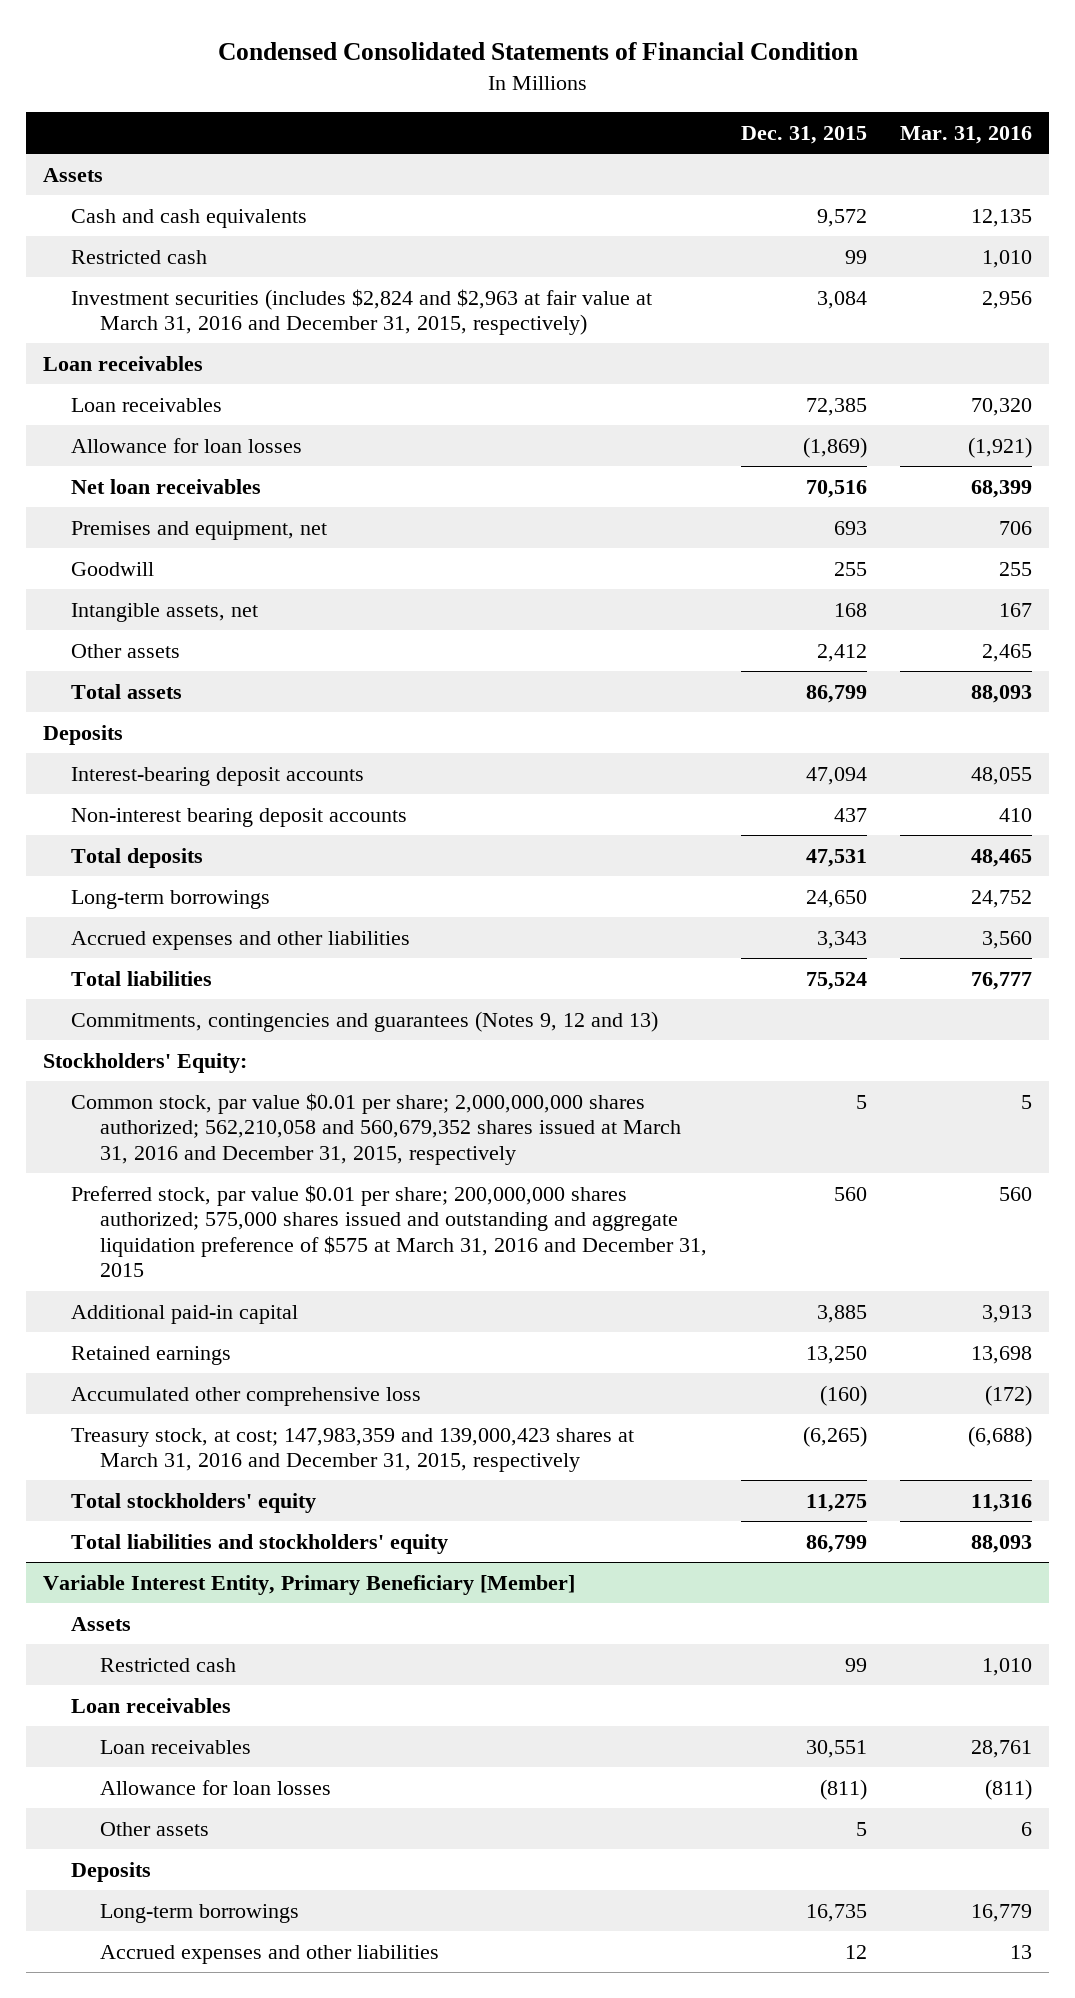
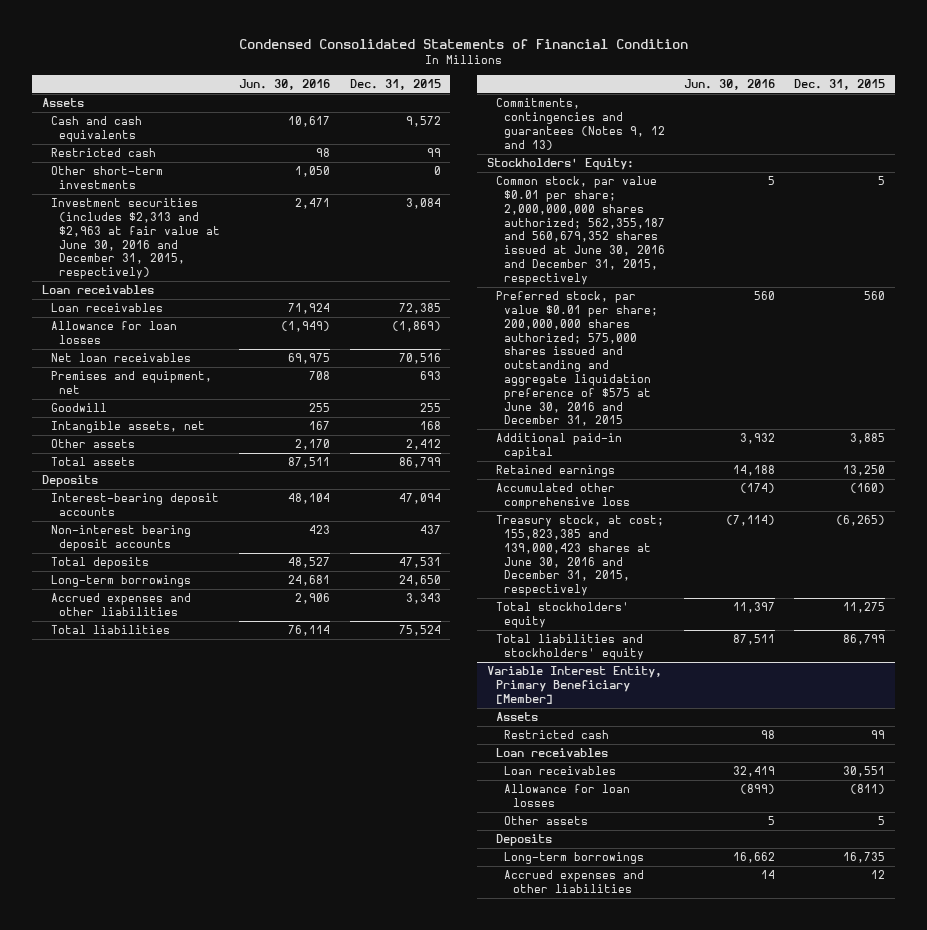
[900,125,1033,144] Mar. 31, 2016 -> none
none -> [239,78,331,90] Jun. 30, 2016
none -> [50,166,163,190] Other short-term investments
[71,288,653,336] Investment securities (includes $2,824 and $2,963 at fair value at March 31, 2016 and December 31, 2015, respectively) -> [50,198,221,280] Investment securities (includes $2,313 and $2,963 at fair value at June 30, 2016 and December 31, 2015, respectively)
[71,1092,681,1165] Common stock, par value $0.01 per share; 2,000,000,000 shares authorized; 562,210,058 and 560,679,352 shares issued at March 31, 2016 and December 31, 2015, respectively -> [495,176,666,285] Common stock, par value $0.01 per share; 2,000,000,000 shares authorized; 562,355,187 and 560,679,352 shares issued at June 30, 2016 and December 31, 2015, respectively
[71,1184,707,1278] Preferred stock, par value $0.01 per share; 200,000,000 shares authorized; 575,000 shares issued and outstanding and aggregate liquidation preference of $575 at March 31, 2016 and December 31, 2015 -> [495,291,659,427] Preferred stock, par value $0.01 per share; 200,000,000 shares authorized; 575,000 shares issued and outstanding and aggregate liquidation preference of $575 at June 30, 2016 and December 31, 2015
[71,1427,635,1473] Treasury stock, at cost; 147,983,359 and 139,000,423 shares at March 31, 2016 and December 31, 2015, respectively -> [495,515,664,597] Treasury stock, at cost; 155,823,385 and 139,000,423 shares at June 30, 2016 and December 31, 2015, respectively

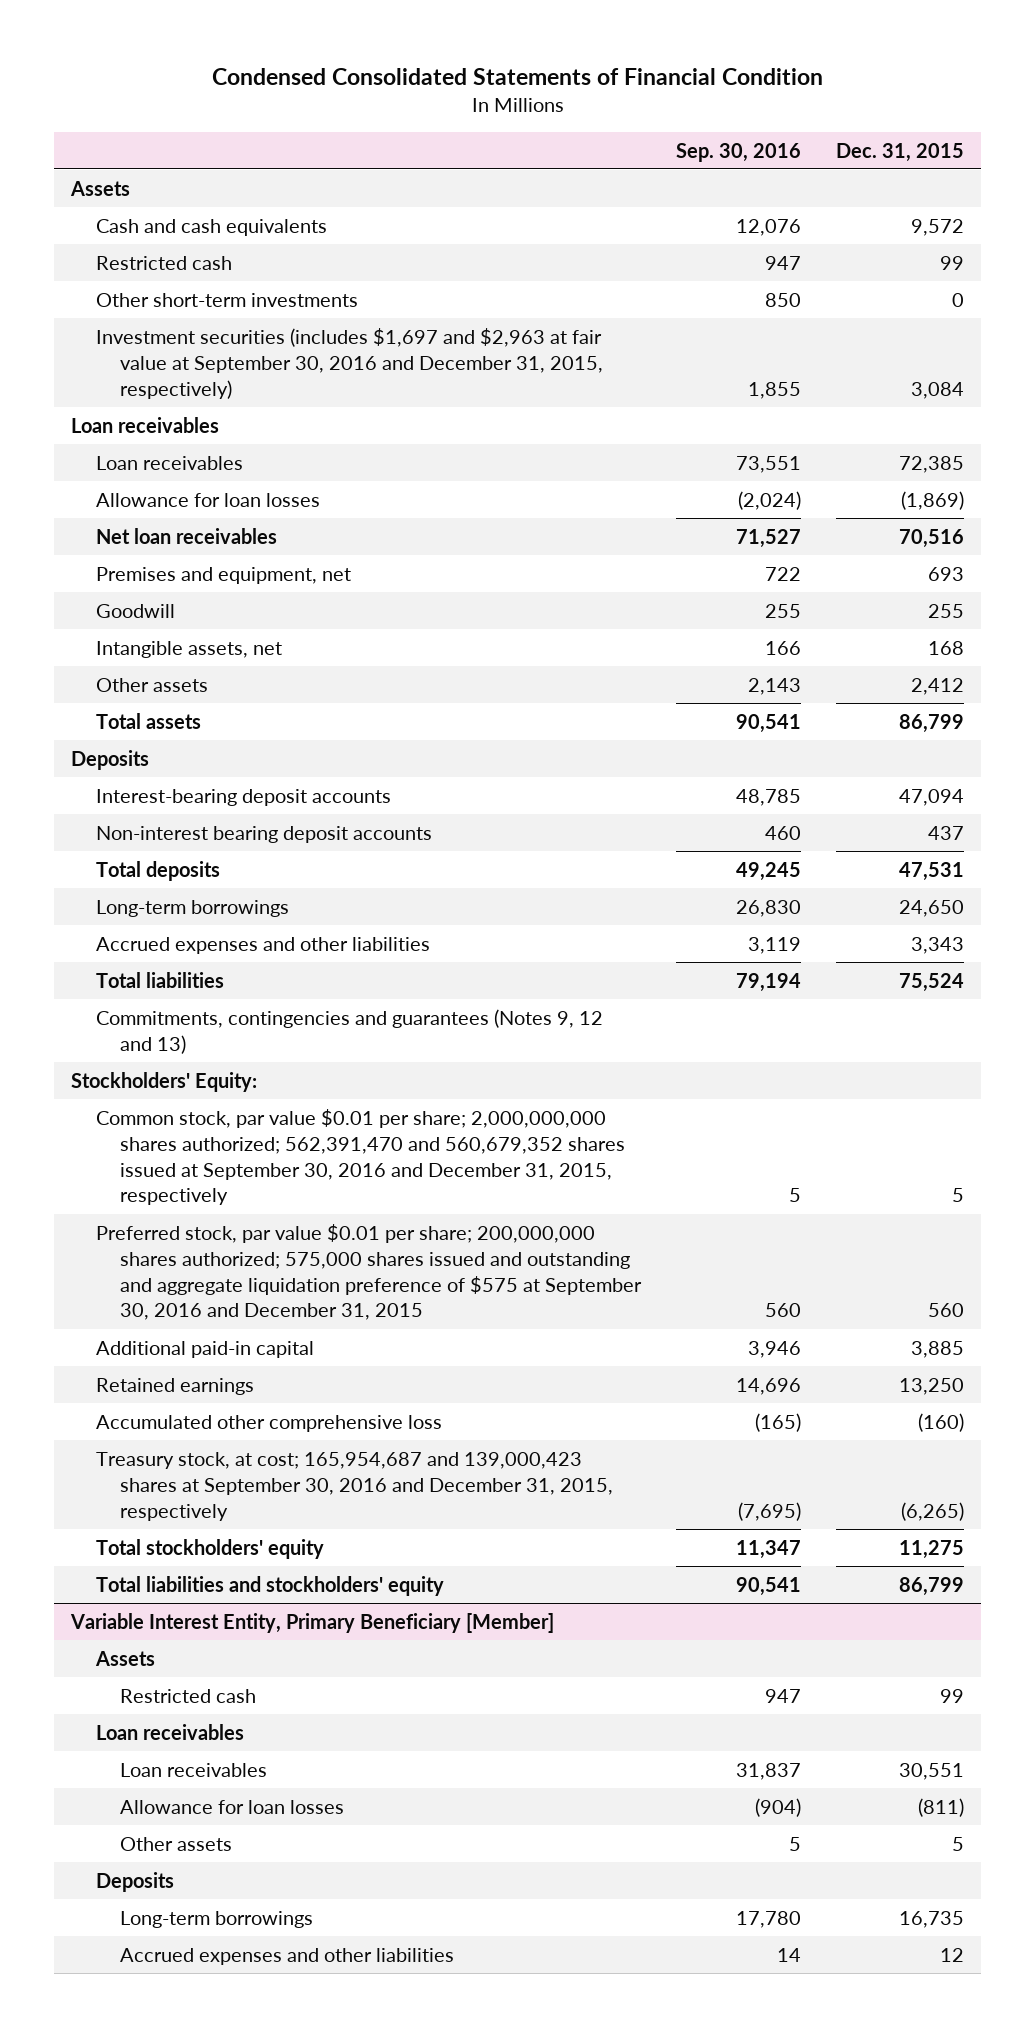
[239,78,331,90] Jun. 30, 2016 -> none
none -> [675,142,801,162] Sep. 30, 2016
[50,198,221,280] Investment securities (includes $2,313 and $2,963 at fair value at June 30, 2016 and December 31, 2015, respectively) -> [95,327,603,399] Investment securities (includes $1,697 and $2,963 at fair value at September 30, 2016 and December 31, 2015, respectively)
[495,176,666,285] Common stock, par value $0.01 per share; 2,000,000,000 shares authorized; 562,355,187 and 560,679,352 shares issued at June 30, 2016 and December 31, 2015, respectively -> [95,1108,625,1206] Common stock, par value $0.01 per share; 2,000,000,000 shares authorized; 562,391,470 and 560,679,352 shares issued at September 30, 2016 and December 31, 2015, respectively
[495,291,659,427] Preferred stock, par value $0.01 per share; 200,000,000 shares authorized; 575,000 shares issued and outstanding and aggregate liquidation preference of $575 at June 30, 2016 and December 31, 2015 -> [95,1223,642,1321] Preferred stock, par value $0.01 per share; 200,000,000 shares authorized; 575,000 shares issued and outstanding and aggregate liquidation preference of $575 at September 30, 2016 and December 31, 2015
[495,515,664,597] Treasury stock, at cost; 155,823,385 and 139,000,423 shares at June 30, 2016 and December 31, 2015, respectively -> [95,1451,613,1521] Treasury stock, at cost; 165,954,687 and 139,000,423 shares at September 30, 2016 and December 31, 2015, respectively

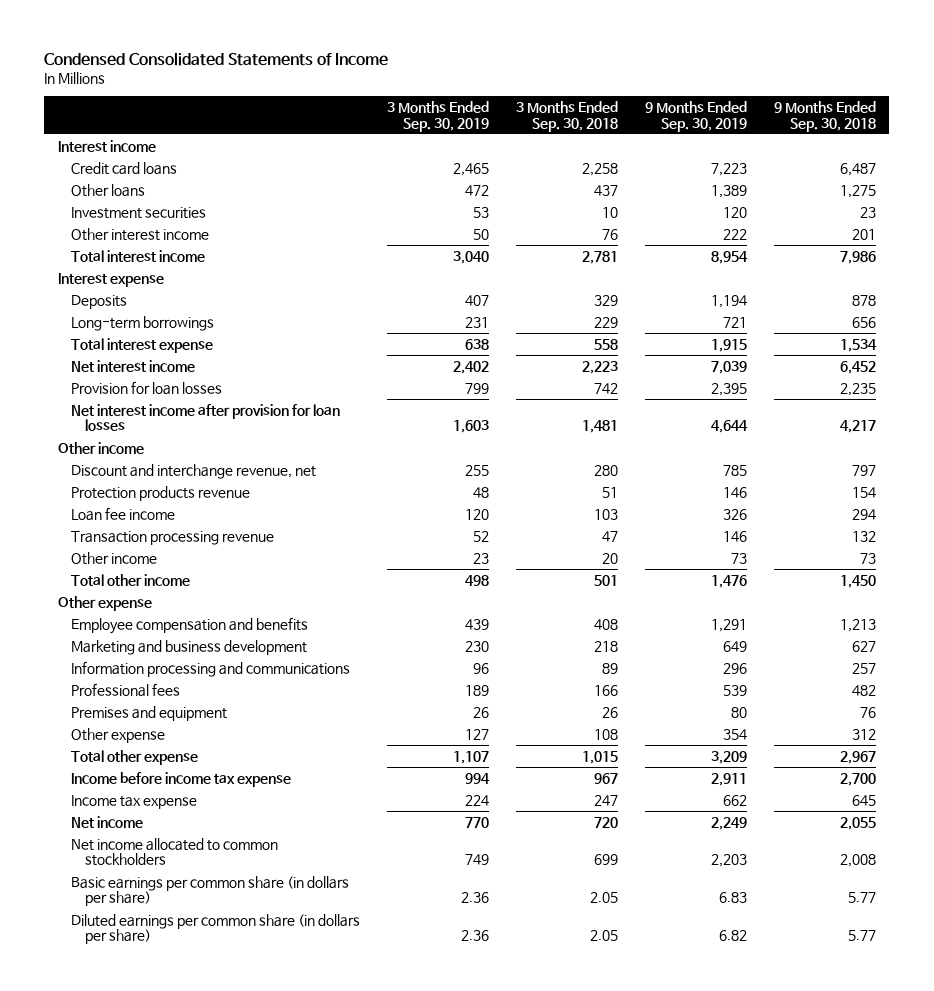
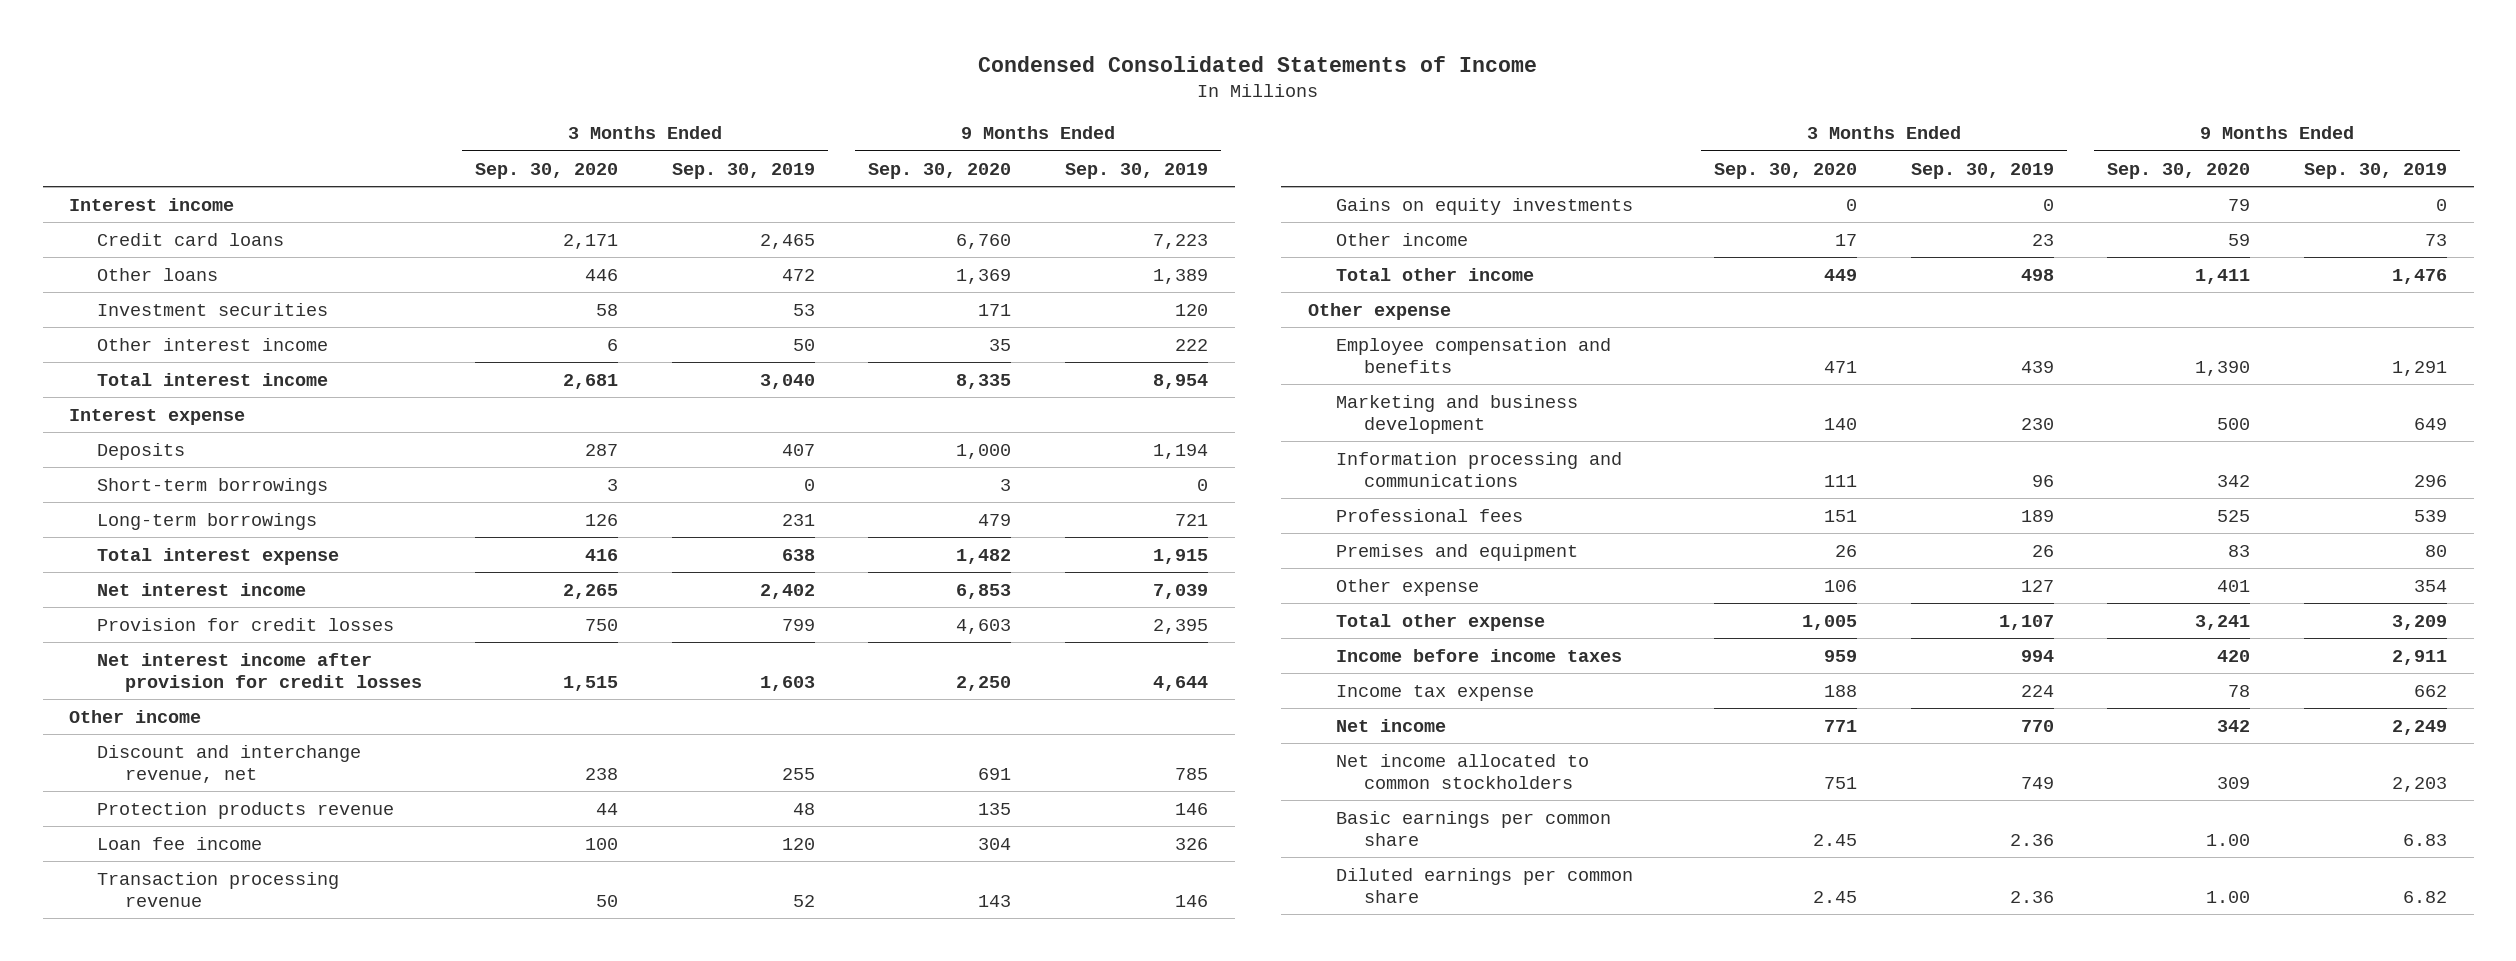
[515,101,618,132] 3 Months Ended Sep. 30, 2018 -> none
[773,101,876,132] 9 Months Ended Sep. 30, 2018 -> none
none -> [475,162,619,179] Sep. 30, 2020
none -> [868,162,1012,179] Sep. 30, 2020
none -> [97,477,329,495] Short-term borrowings
[71,380,223,395] Provision for loan losses -> [97,617,395,631] Provision for credit losses
[71,403,341,432] Net interest income after provision for loan losses -> [97,652,422,692] Net interest income after provision for credit losses
none -> [1335,197,1633,215] Gains on equity investments
[71,771,292,787] Income before income tax expense -> [1335,648,1622,662] Income before income taxes
[71,875,350,907] Basic earnings per common share (in dollars per share) -> [1335,810,1611,846] Basic earnings per common share
[71,913,361,945] Diluted earnings per common share (in dollars per share) -> [1335,867,1633,903] Diluted earnings per common share

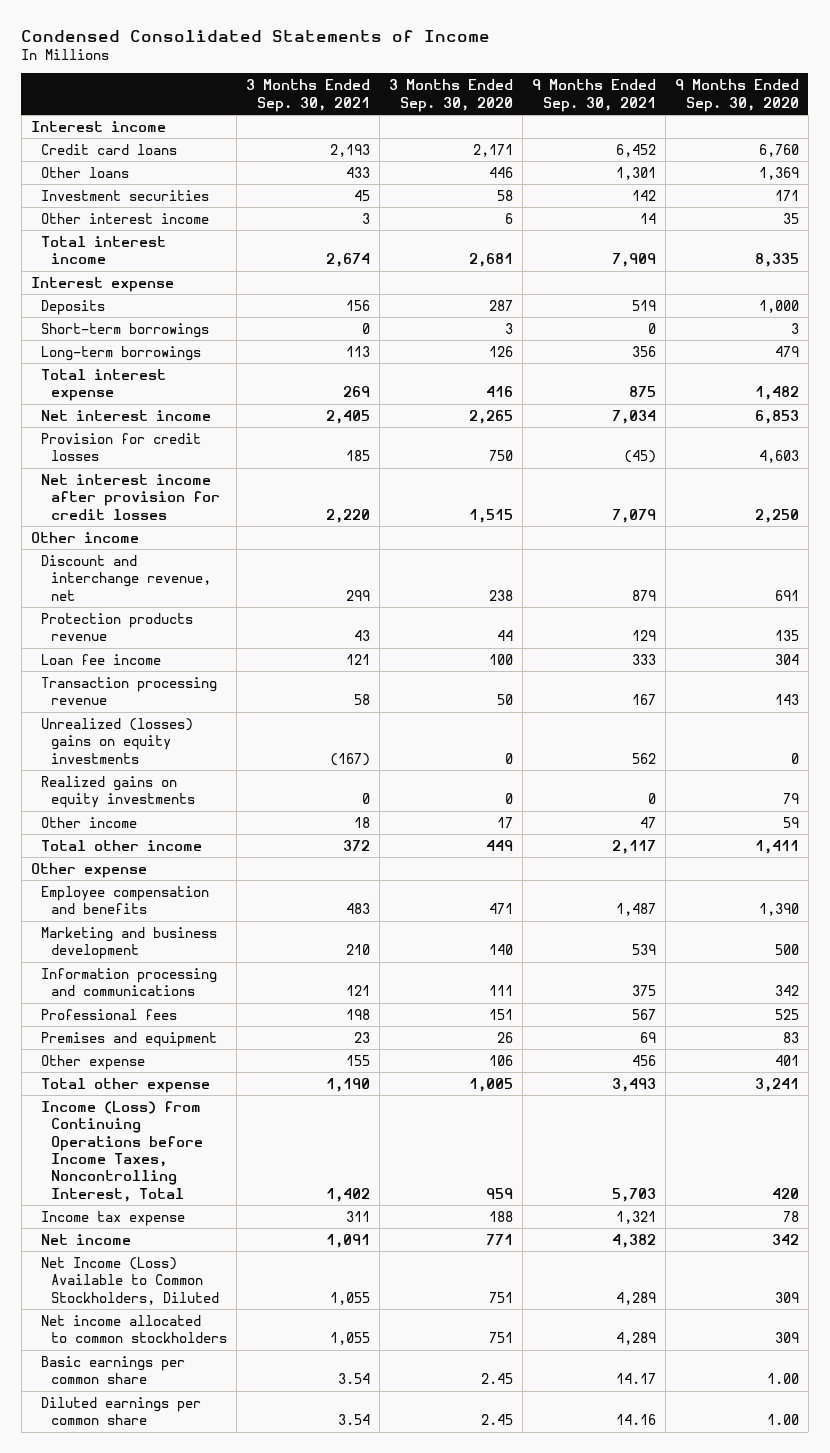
[671,162,815,179] Sep. 30, 2019 -> none
[1064,162,1208,179] Sep. 30, 2019 -> none
none -> [246,79,371,112] 3 Months Ended Sep. 30, 2021
none -> [532,79,657,112] 9 Months Ended Sep. 30, 2021
none -> [40,717,193,764] Unrealized (losses) gains on equity investments
[1335,197,1633,215] Gains on equity investments -> [40,775,196,809] Realized gains on equity investments
[1335,648,1622,662] Income before income taxes -> [40,1100,204,1202] Income (Loss) from Continuing Operations before Income Taxes, Noncontrolling Interest, Total
none -> [40,1256,220,1305] Net Income (Loss) Available to Common Stockholders, Diluted

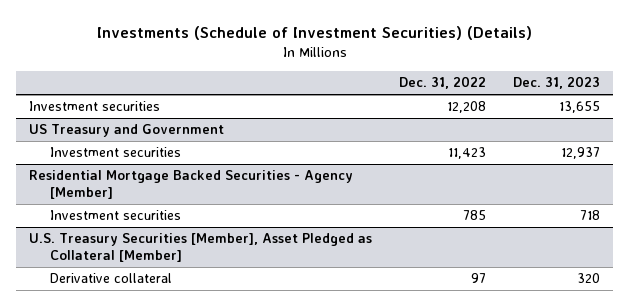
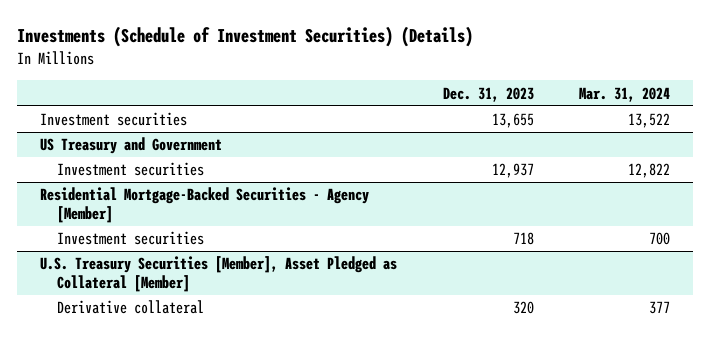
[399,76,487,90] Dec. 31, 2022 -> none
none -> [579,86,671,102] Mar. 31, 2024
[29,170,354,199] Residential Mortgage Backed Securities - Agency [Member] -> [40,187,370,224] Residential Mortgage-Backed Securities - Agency [Member]

